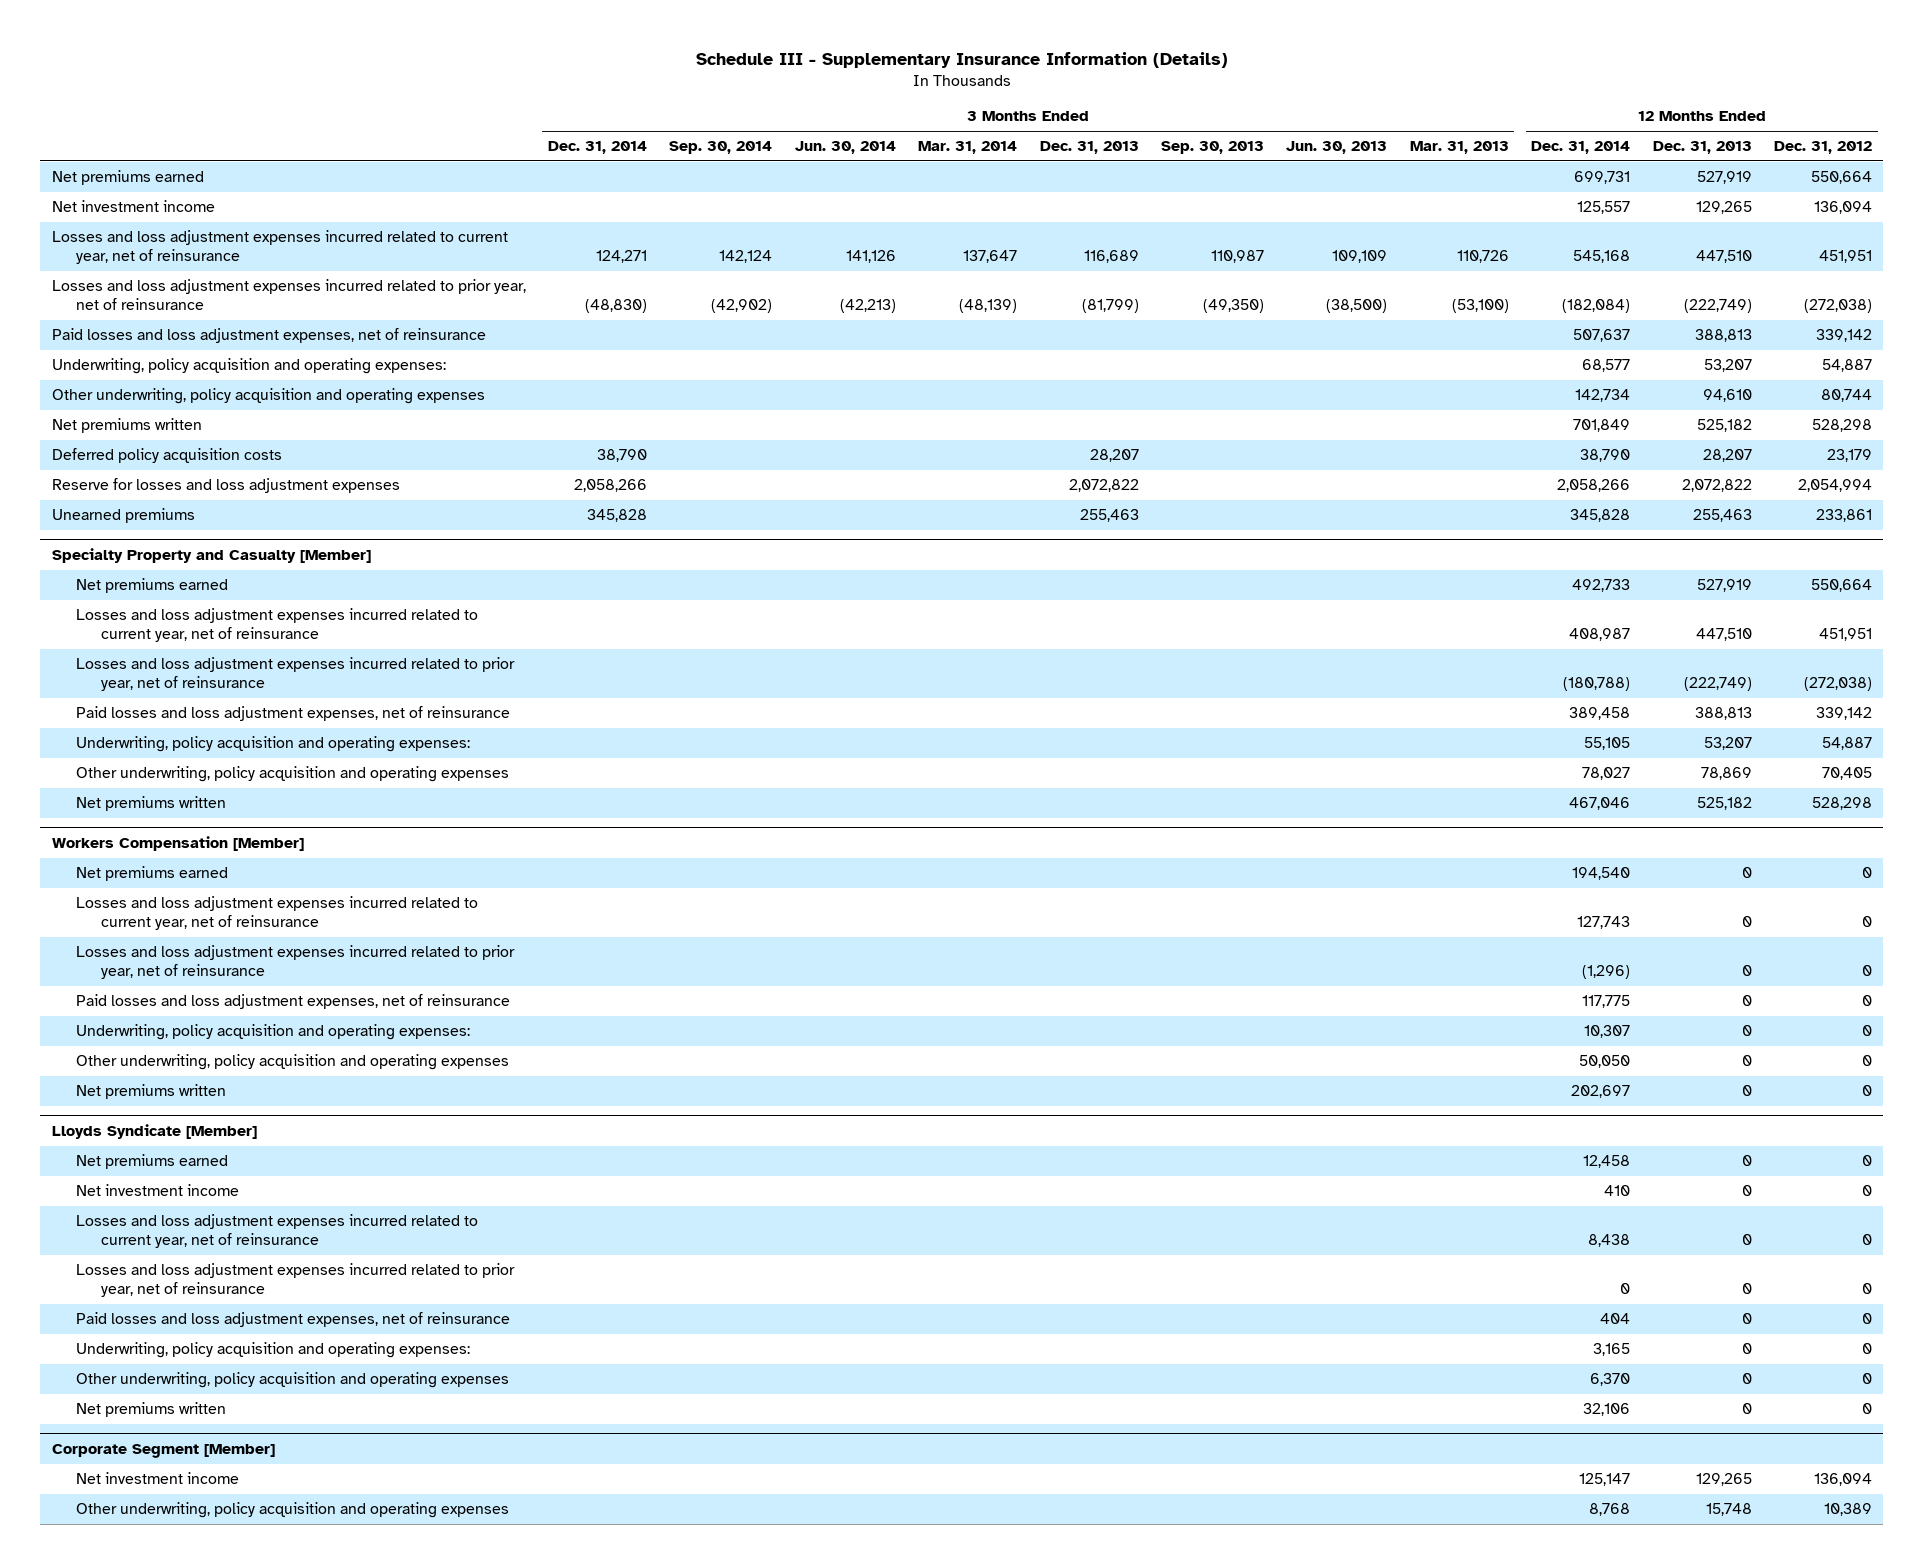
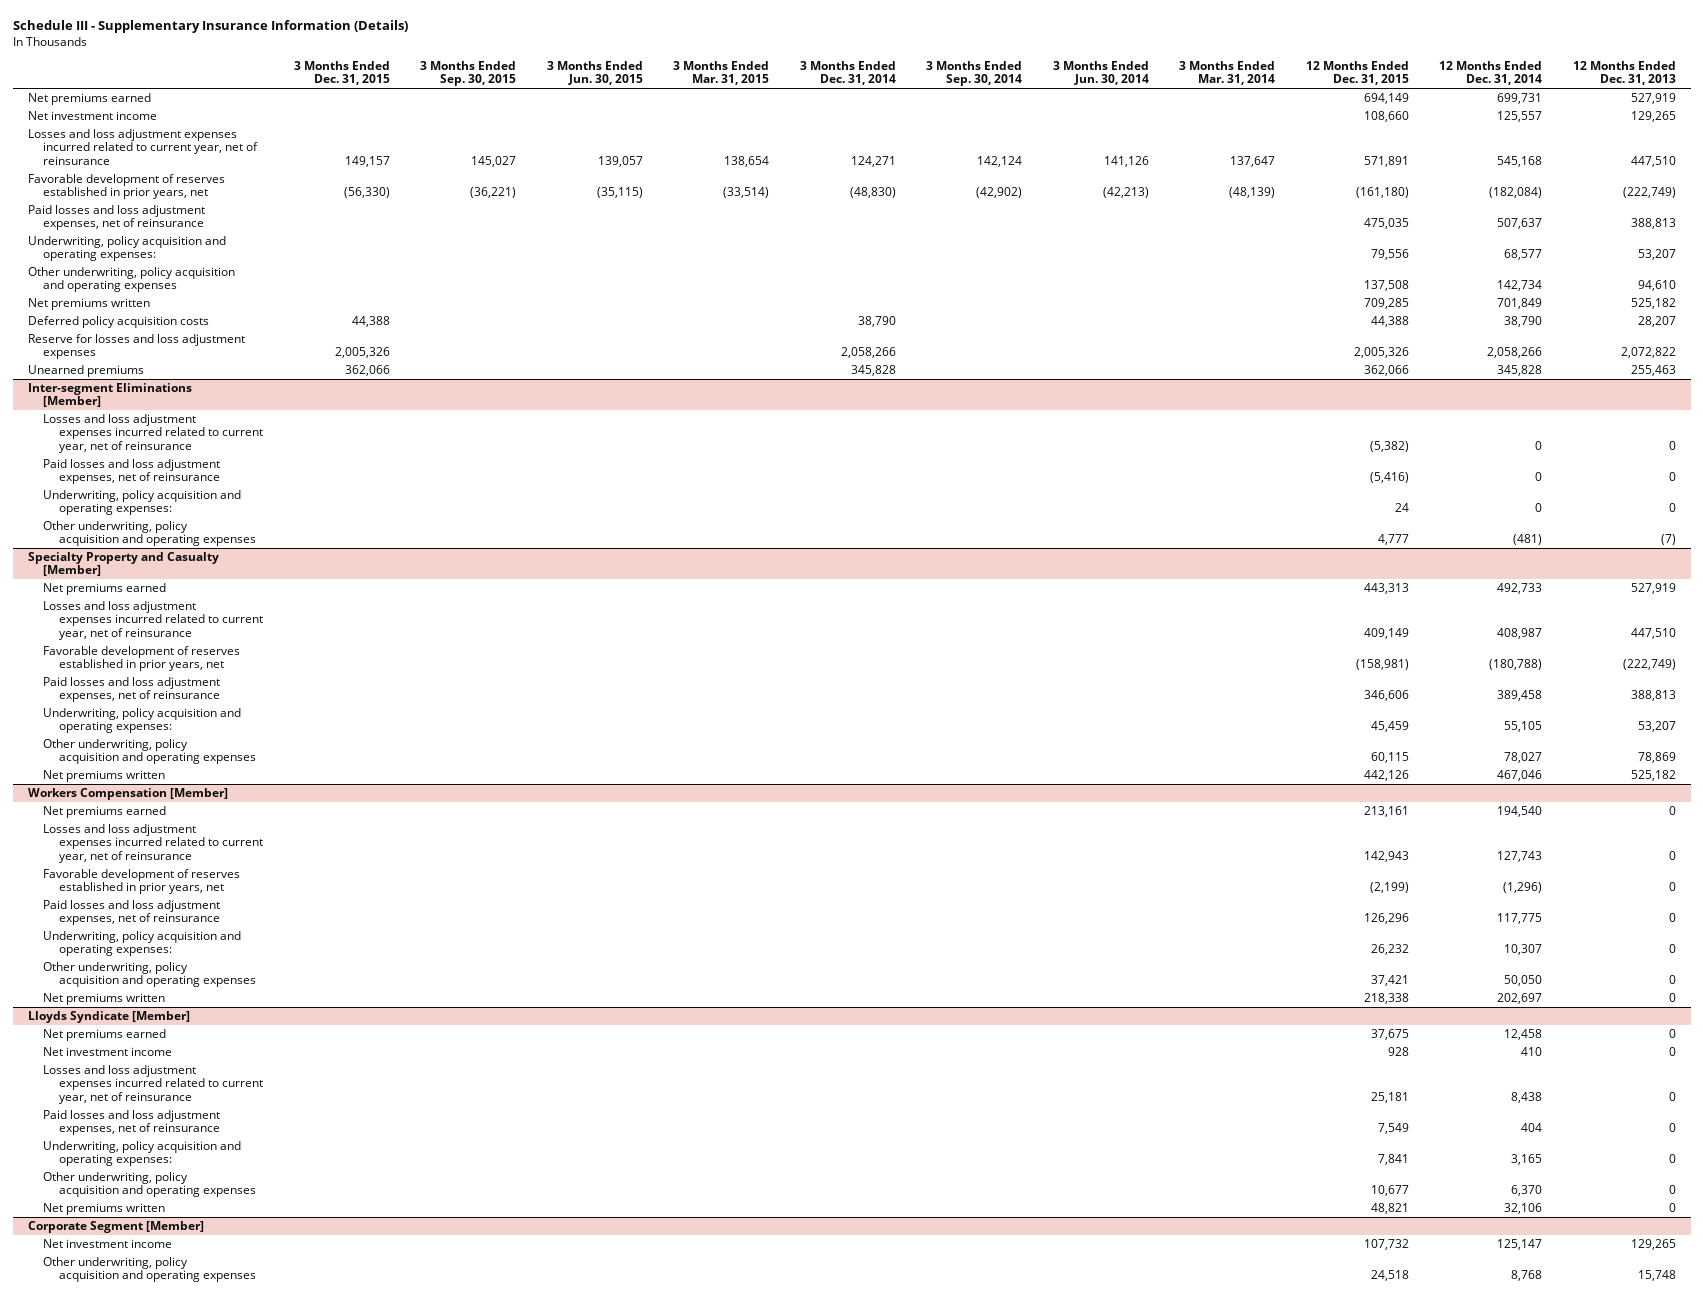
[1039,141,1139,155] Dec. 31, 2013 -> none
[1160,141,1264,155] Sep. 30, 2013 -> none
[1286,141,1388,155] Jun. 30, 2013 -> none
[1409,141,1509,155] Mar. 31, 2013 -> none
[1773,141,1872,155] Dec. 31, 2012 -> none
none -> [293,61,390,86] 3 Months Ended Dec. 31, 2015
none -> [420,61,517,87] 3 Months Ended Sep. 30, 2015
none -> [546,61,643,86] 3 Months Ended Jun. 30, 2015
none -> [673,61,770,86] 3 Months Ended Mar. 31, 2015
none -> [1305,61,1409,86] 12 Months Ended Dec. 31, 2015
[51,279,526,311] Losses and loss adjustment expenses incurred related to prior year, net of reinsurance -> [27,173,225,200] Favorable development of reserves established in prior years, net
none -> [27,382,192,408] Inter-segment Eliminations [Member]
none -> [43,413,264,453] Losses and loss adjustment expenses incurred related to current year, net of reinsurance
none -> [43,458,221,485] Paid losses and loss adjustment expenses, net of reinsurance
none -> [43,489,242,516] Underwriting, policy acquisition and operating expenses:
none -> [43,520,257,547] Other underwriting, policy acquisition and operating expenses
[76,657,516,692] Losses and loss adjustment expenses incurred related to prior year, net of reinsurance -> [43,645,241,672] Favorable development of reserves established in prior years, net
[76,945,516,980] Losses and loss adjustment expenses incurred related to prior year, net of reinsurance -> [43,868,241,895] Favorable development of reserves established in prior years, net
[76,1263,516,1298] Losses and loss adjustment expenses incurred related to prior year, net of reinsurance -> none

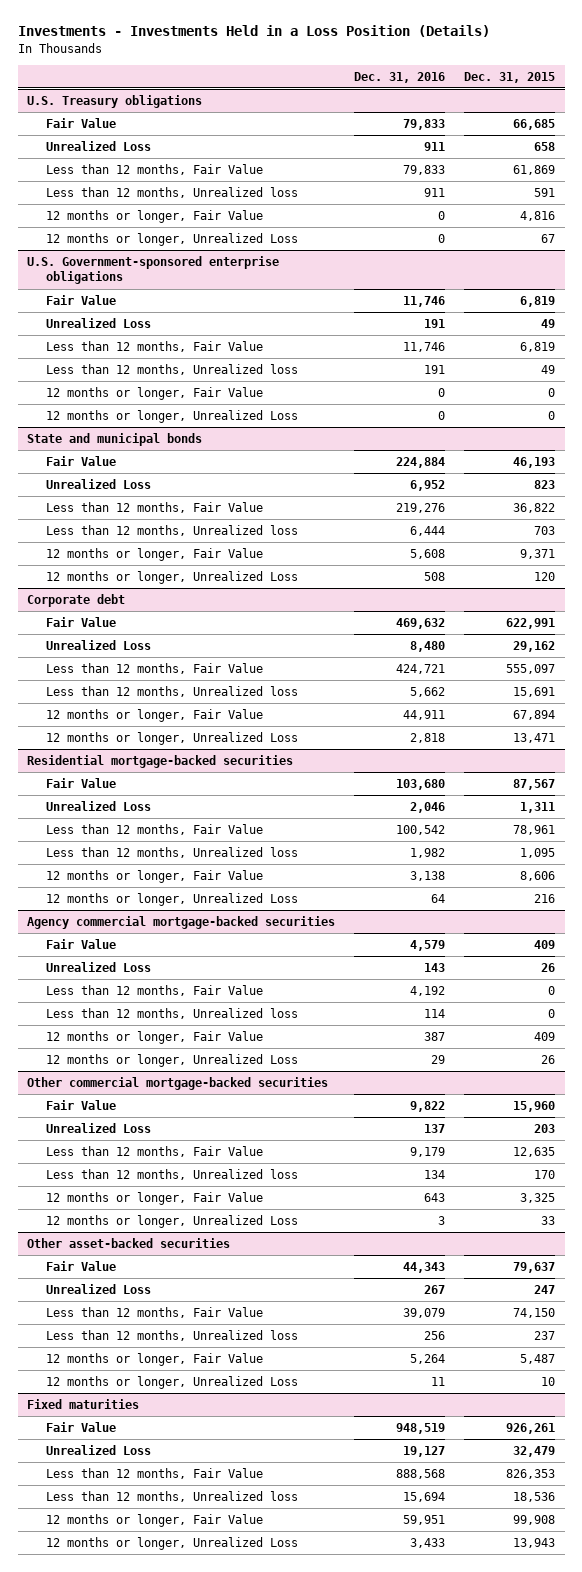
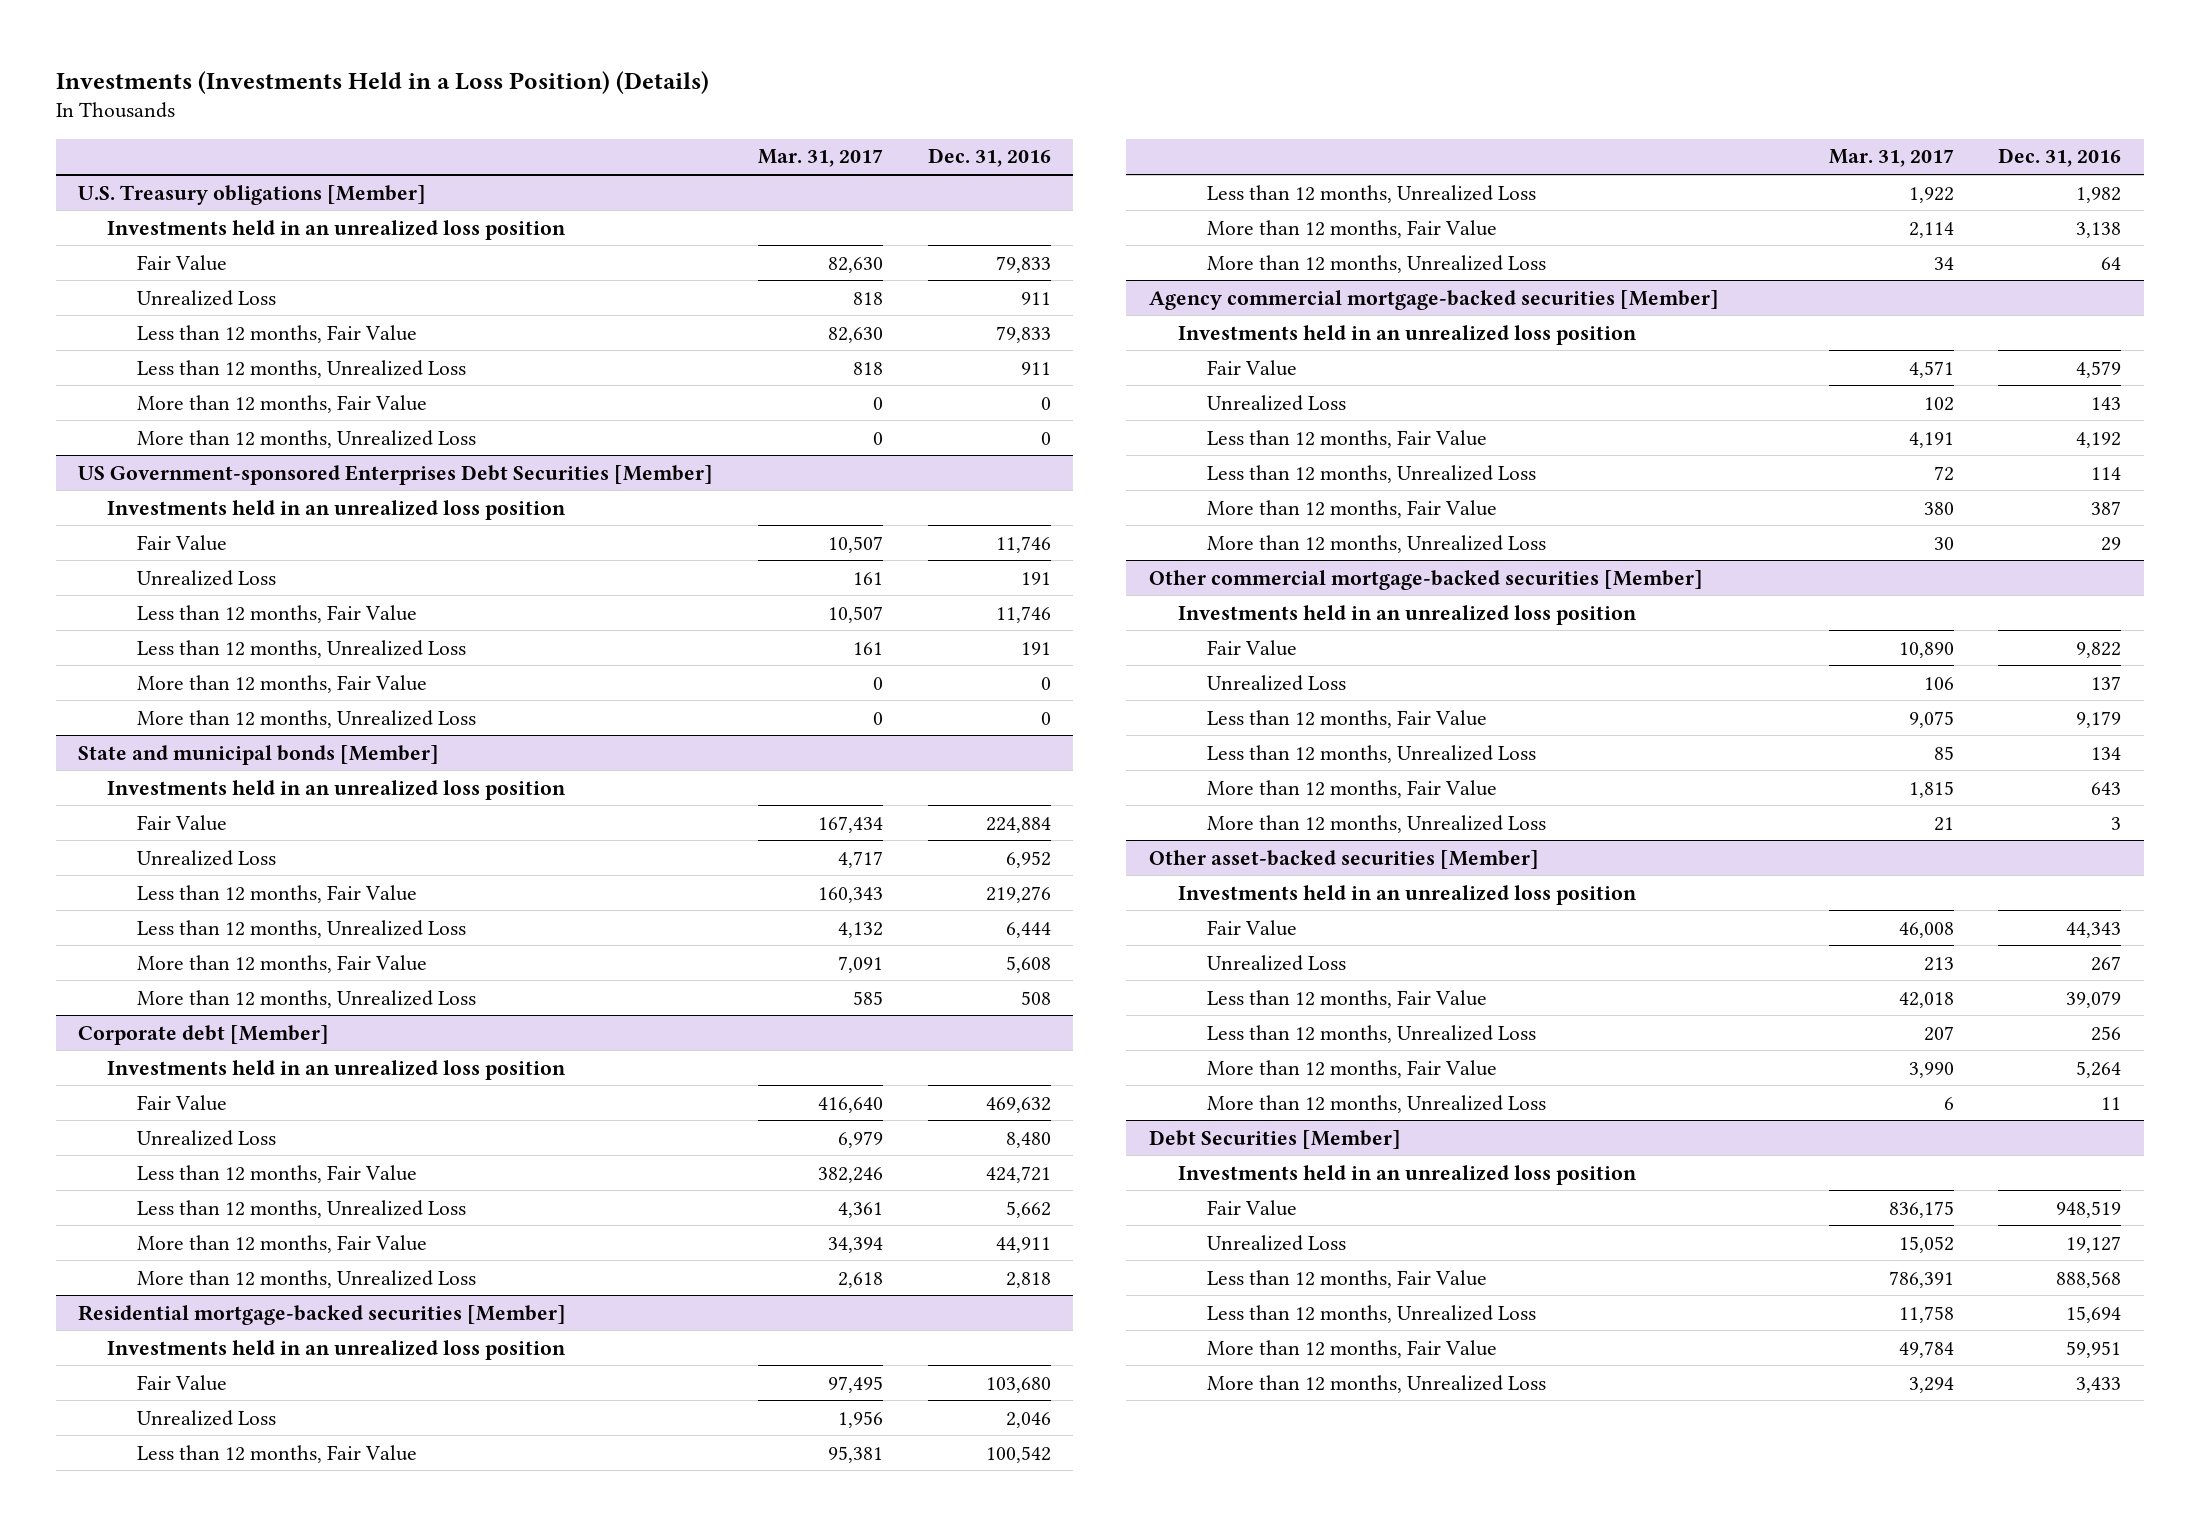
[17,25,490,38] Investments - Investments Held in a Loss Position (Details) -> [55,70,709,94] Investments (Investments Held in a Loss Position) (Details)
[464,71,556,83] Dec. 31, 2015 -> none
none -> [757,149,883,168] Mar. 31, 2017
[27,95,203,109] U.S. Treasury obligations -> [78,184,427,205] U.S. Treasury obligations [Member]
none -> [107,219,567,240] Investments held in an unrealized loss position
[45,187,298,199] Less than 12 months, Unrealized loss -> [136,359,466,378] Less than 12 months, Unrealized Loss
[45,210,263,224] 12 months or longer, Fair Value -> [136,394,427,413] More than 12 months, Fair Value
[45,233,298,247] 12 months or longer, Unrealized Loss -> [136,429,476,448] More than 12 months, Unrealized Loss
[27,256,280,285] U.S. Government-sponsored enterprise obligations -> [78,464,714,485] US Government-sponsored Enterprises Debt Securities [Member]
none -> [107,499,567,520] Investments held in an unrealized loss position
[45,364,298,376] Less than 12 months, Unrealized loss -> [136,639,466,658] Less than 12 months, Unrealized Loss
[45,387,263,401] 12 months or longer, Fair Value -> [136,674,427,693] More than 12 months, Fair Value
[45,410,298,424] 12 months or longer, Unrealized Loss -> [136,709,476,728] More than 12 months, Unrealized Loss
[27,433,203,447] State and municipal bonds -> [78,744,440,765] State and municipal bonds [Member]
none -> [107,779,567,800] Investments held in an unrealized loss position
[45,525,298,537] Less than 12 months, Unrealized loss -> [136,919,466,938] Less than 12 months, Unrealized Loss
[45,548,263,562] 12 months or longer, Fair Value -> [136,954,427,973] More than 12 months, Fair Value
[45,571,298,585] 12 months or longer, Unrealized Loss -> [136,989,476,1008] More than 12 months, Unrealized Loss
[27,594,126,608] Corporate debt -> [78,1024,330,1045] Corporate debt [Member]
none -> [107,1059,567,1080] Investments held in an unrealized loss position
[45,686,298,698] Less than 12 months, Unrealized loss -> [136,1199,466,1218] Less than 12 months, Unrealized Loss
[45,709,263,723] 12 months or longer, Fair Value -> [136,1234,427,1253] More than 12 months, Fair Value
[45,732,298,746] 12 months or longer, Unrealized Loss -> [136,1269,476,1288] More than 12 months, Unrealized Loss
[27,755,294,769] Residential mortgage-backed securities -> [78,1304,567,1325] Residential mortgage-backed securities [Member]
none -> [107,1339,567,1360] Investments held in an unrealized loss position
[45,847,298,859] Less than 12 months, Unrealized loss -> [1207,184,1537,203] Less than 12 months, Unrealized Loss
[45,870,263,884] 12 months or longer, Fair Value -> [1207,219,1498,238] More than 12 months, Fair Value
[45,893,298,907] 12 months or longer, Unrealized Loss -> [1207,254,1547,273] More than 12 months, Unrealized Loss
[27,916,336,930] Agency commercial mortgage-backed securities -> [1148,289,1719,310] Agency commercial mortgage-backed securities [Member]
none -> [1178,324,1638,345] Investments held in an unrealized loss position
[45,1008,298,1020] Less than 12 months, Unrealized loss -> [1207,464,1537,483] Less than 12 months, Unrealized Loss
[45,1031,263,1045] 12 months or longer, Fair Value -> [1207,499,1498,518] More than 12 months, Fair Value
[45,1054,298,1068] 12 months or longer, Unrealized Loss -> [1207,534,1547,553] More than 12 months, Unrealized Loss
[27,1077,329,1091] Other commercial mortgage-backed securities -> [1148,569,1703,590] Other commercial mortgage-backed securities [Member]
none -> [1178,604,1638,625] Investments held in an unrealized loss position
[45,1169,298,1181] Less than 12 months, Unrealized loss -> [1207,744,1537,763] Less than 12 months, Unrealized Loss
[45,1192,263,1206] 12 months or longer, Fair Value -> [1207,779,1498,798] More than 12 months, Fair Value
[45,1215,298,1229] 12 months or longer, Unrealized Loss -> [1207,814,1547,833] More than 12 months, Unrealized Loss
[27,1238,231,1249] Other asset-backed securities -> [1148,849,1539,869] Other asset-backed securities [Member]
none -> [1178,884,1638,905] Investments held in an unrealized loss position
[45,1330,298,1342] Less than 12 months, Unrealized loss -> [1207,1024,1537,1043] Less than 12 months, Unrealized Loss
[45,1353,263,1367] 12 months or longer, Fair Value -> [1207,1059,1498,1078] More than 12 months, Fair Value
[45,1376,298,1390] 12 months or longer, Unrealized Loss -> [1207,1094,1547,1113] More than 12 months, Unrealized Loss
[27,1399,140,1410] Fixed maturities -> [1148,1129,1401,1149] Debt Securities [Member]
none -> [1178,1164,1638,1185] Investments held in an unrealized loss position
[45,1491,298,1503] Less than 12 months, Unrealized loss -> [1207,1304,1537,1323] Less than 12 months, Unrealized Loss
[45,1514,263,1528] 12 months or longer, Fair Value -> [1207,1339,1498,1358] More than 12 months, Fair Value
[45,1537,298,1551] 12 months or longer, Unrealized Loss -> [1207,1374,1547,1393] More than 12 months, Unrealized Loss

